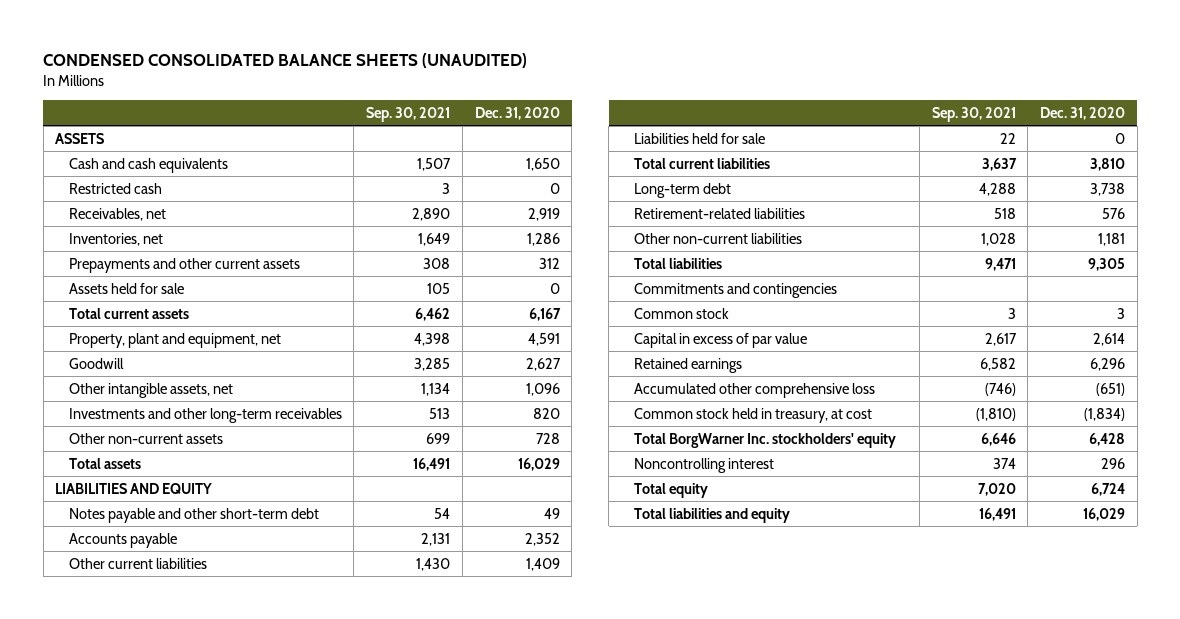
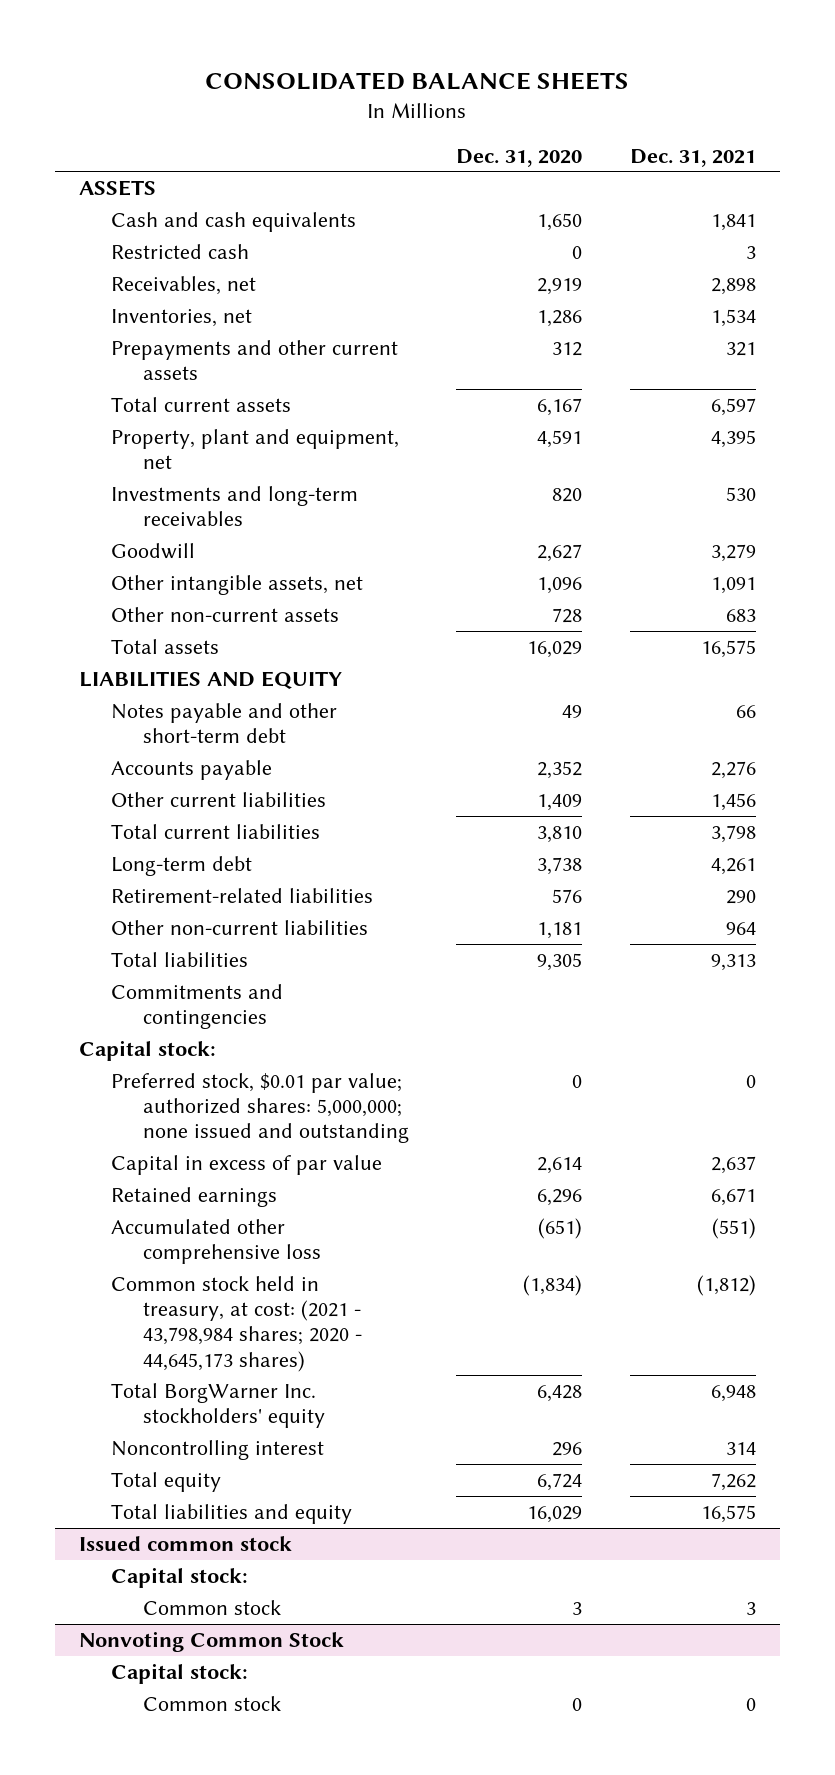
[43,52,528,68] CONDENSED CONSOLIDATED BALANCE SHEETS (UNAUDITED) -> [205,71,630,90] CONSOLIDATED BALANCE SHEETS
[366,106,451,122] Sep. 30, 2021 -> none
none -> [630,148,757,167] Dec. 31, 2021
[68,282,184,294] Assets held for sale -> none
none -> [110,485,358,527] Investments and long-term receivables
[68,407,342,423] Investments and other long-term receivables -> none
[633,132,765,144] Liabilities held for sale -> none
[633,307,729,319] Common stock -> none
none -> [78,1039,216,1061] Capital stock:
none -> [110,1072,409,1144] Preferred stock, $0.01 par value; authorized shares: 5,000,000; none issued and outstanding
[633,407,872,423] Common stock held in treasury, at cost -> [110,1275,362,1372] Common stock held in treasury, at cost: (2021 - 43,798,984 shares; 2020 - 44,645,173 shares)
none -> [78,1535,292,1551] Issued common stock
none -> [110,1566,248,1588] Capital stock:
none -> [142,1599,281,1615] Common stock
none -> [78,1630,344,1652] Nonvoting Common Stock
none -> [110,1662,248,1684] Capital stock:
none -> [142,1695,281,1711] Common stock

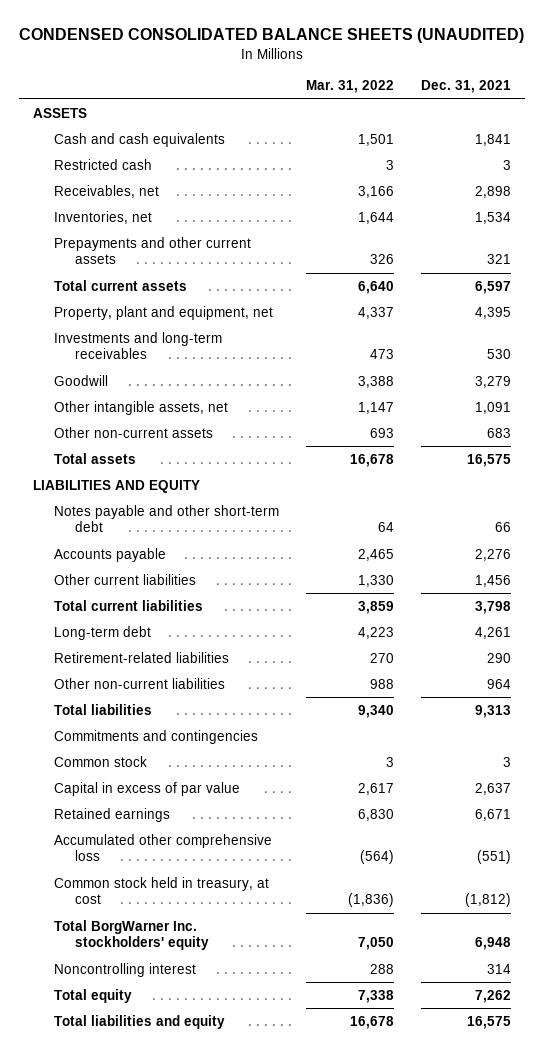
[205,71,630,90] CONSOLIDATED BALANCE SHEETS -> [18,28,524,44] CONDENSED CONSOLIDATED BALANCE SHEETS (UNAUDITED)
[456,148,583,167] Dec. 31, 2020 -> none
none -> [306,80,395,94] Mar. 31, 2022
[78,1039,216,1061] Capital stock: -> none
[110,1072,409,1144] Preferred stock, $0.01 par value; authorized shares: 5,000,000; none issued and outstanding -> none
none -> [53,755,147,767] Common stock
[110,1275,362,1372] Common stock held in treasury, at cost: (2021 - 43,798,984 shares; 2020 - 44,645,173 shares) -> [53,876,269,905] Common stock held in treasury, at cost
[78,1535,292,1551] Issued common stock -> none
[110,1566,248,1588] Capital stock: -> none
[142,1599,281,1615] Common stock -> none
[78,1630,344,1652] Nonvoting Common Stock -> none
[110,1662,248,1684] Capital stock: -> none
[142,1695,281,1711] Common stock -> none

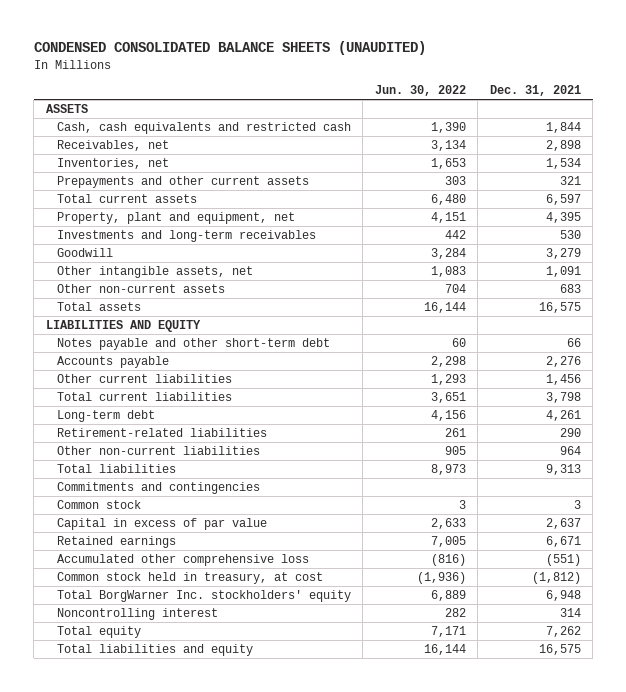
[306,80,395,94] Mar. 31, 2022 -> none
none -> [374,85,466,97] Jun. 30, 2022
[53,158,152,170] Restricted cash -> none
[53,132,225,147] Cash and cash equivalents -> [56,122,351,135] Cash, cash equivalents and restricted cash
[475,133,512,146] 1,841 -> [545,122,581,134] 1,844

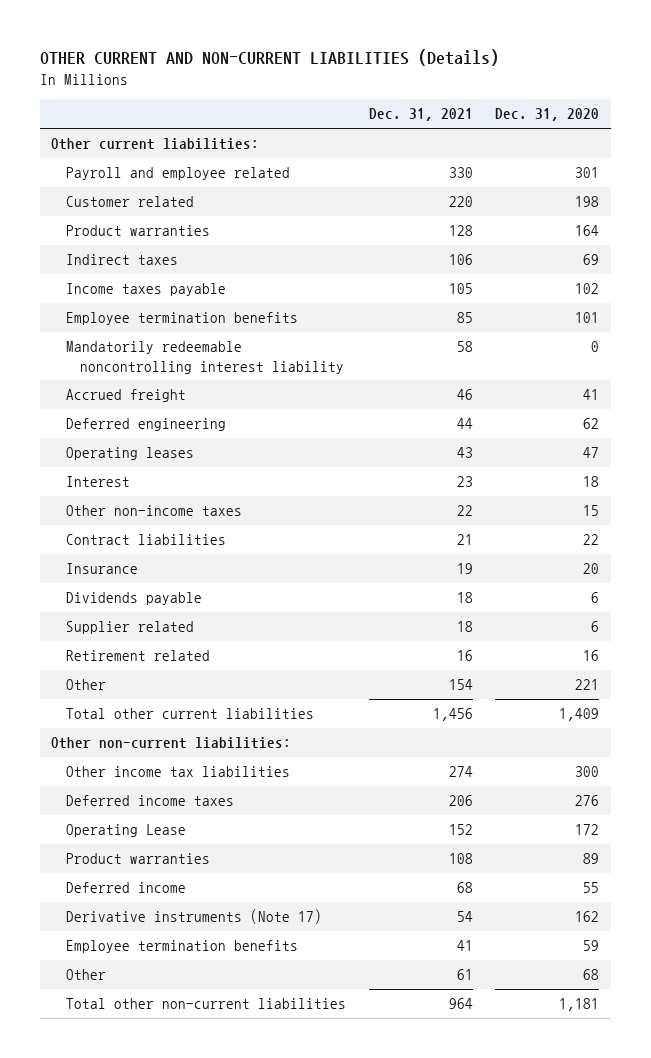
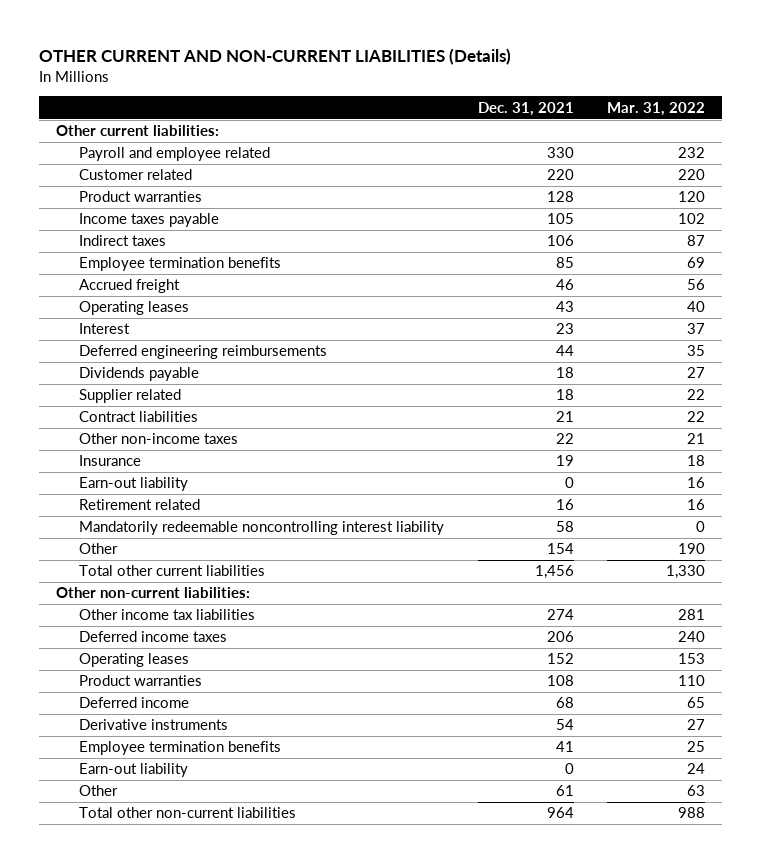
[495,108,600,122] Dec. 31, 2020 -> none
none -> [607,101,706,116] Mar. 31, 2022
[65,254,178,266] Indirect taxes -> [79,235,167,247] Indirect taxes
[65,418,226,432] Deferred engineering -> none
none -> [79,345,328,360] Deferred engineering reimbursements
[65,534,226,546] Contract liabilities -> [79,411,199,423] Contract liabilities
[65,505,242,517] Other non-income taxes -> [79,433,239,445] Other non-income taxes
[65,563,138,575] Insurance -> [79,455,142,467] Insurance
none -> [79,477,189,492] Earn-out liability
[65,341,345,374] Mandatorily redeemable noncontrolling interest liability -> [79,521,445,536] Mandatorily redeemable noncontrolling interest liability
[65,824,186,838] Operating Lease -> [79,653,190,668] Operating leases
[65,909,322,925] Derivative instruments (Note 17) -> [79,719,229,731] Derivative instruments
none -> [79,763,189,778] Earn-out liability

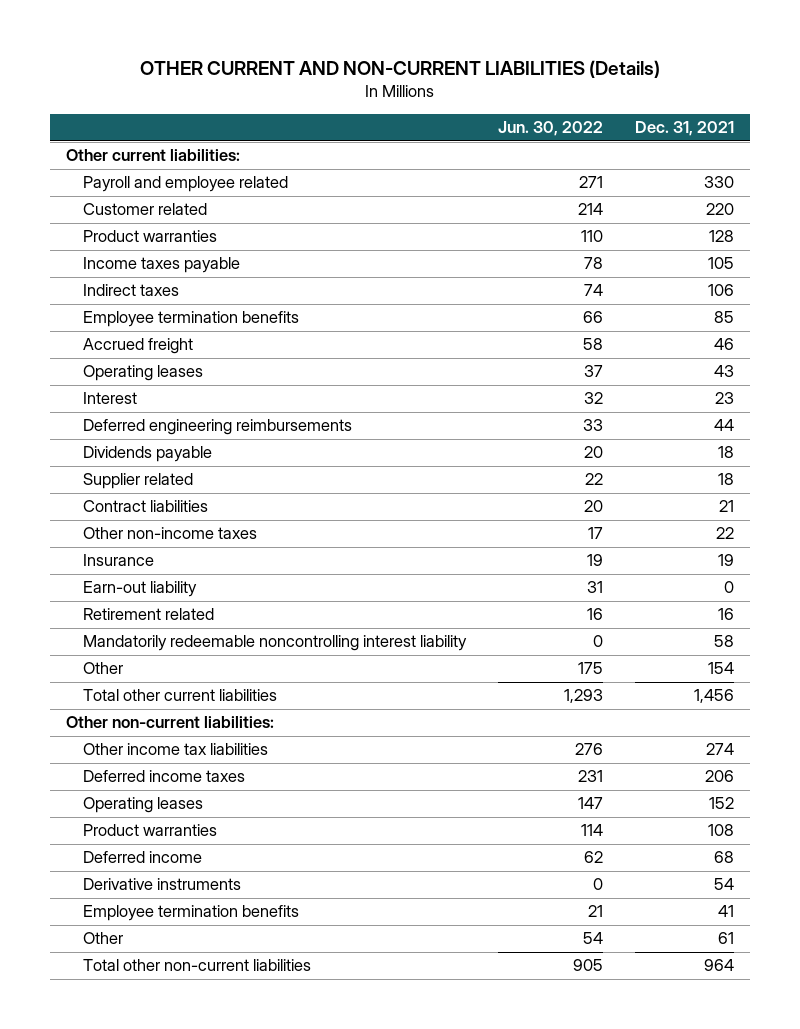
[607,101,706,116] Mar. 31, 2022 -> none
none -> [498,121,604,137] Jun. 30, 2022
[79,763,189,778] Earn-out liability -> none

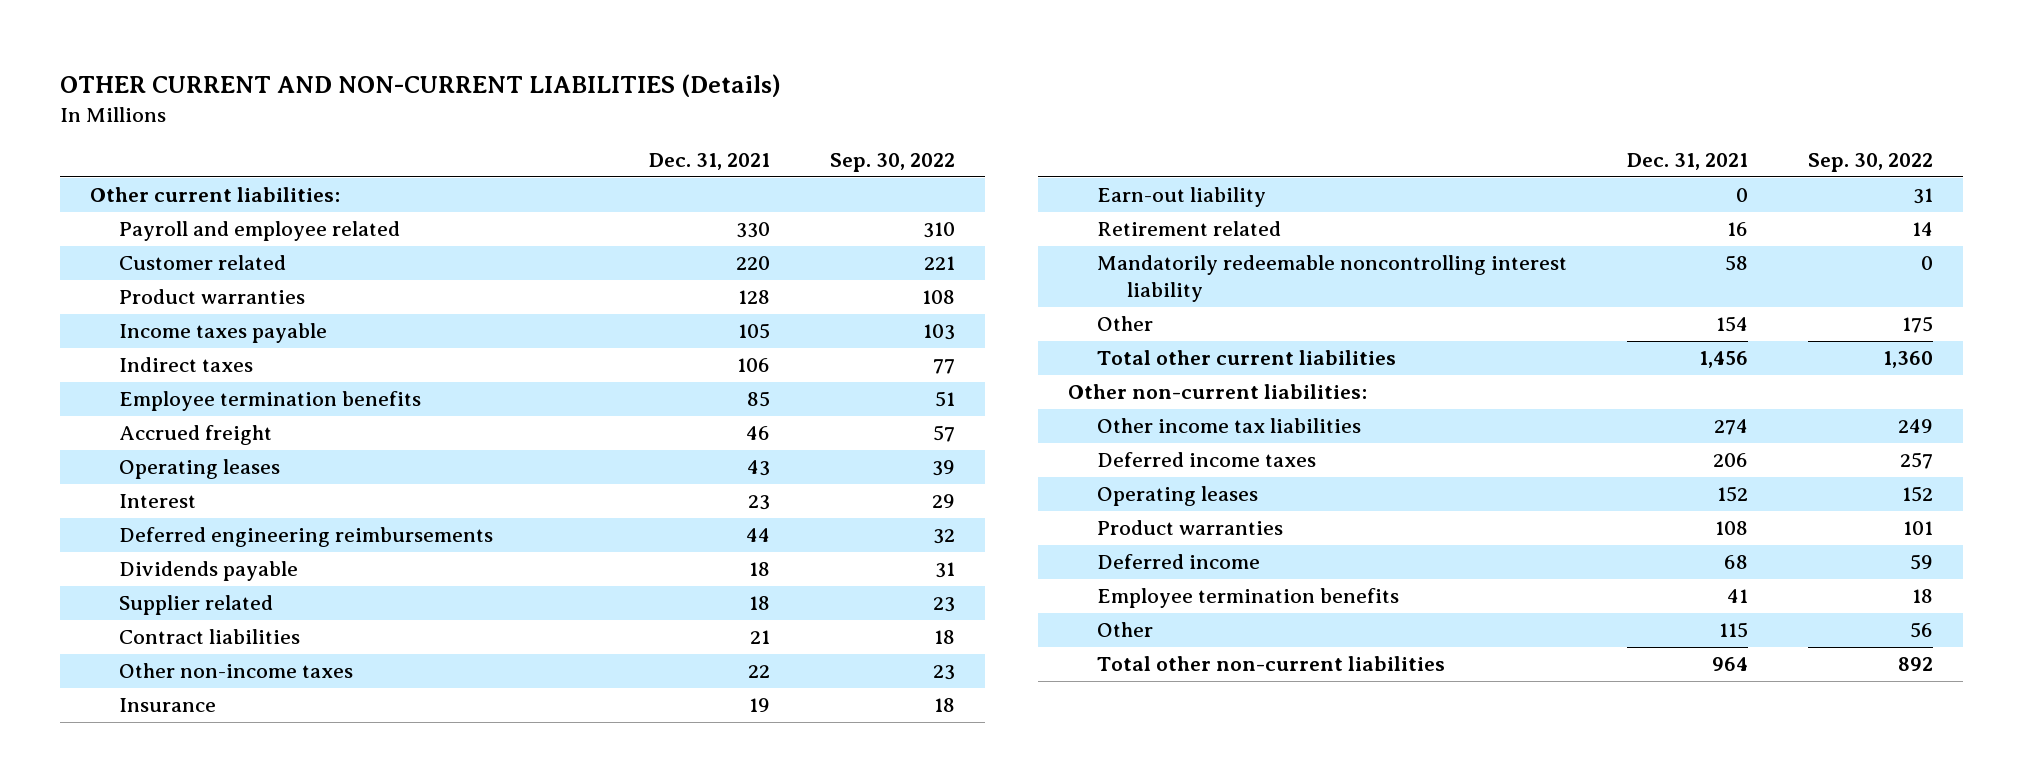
[498,121,604,137] Jun. 30, 2022 -> none
none -> [830,152,956,172] Sep. 30, 2022
[83,878,242,891] Derivative instruments -> none
[718,932,735,945] 61 -> [1719,622,1749,639] 115

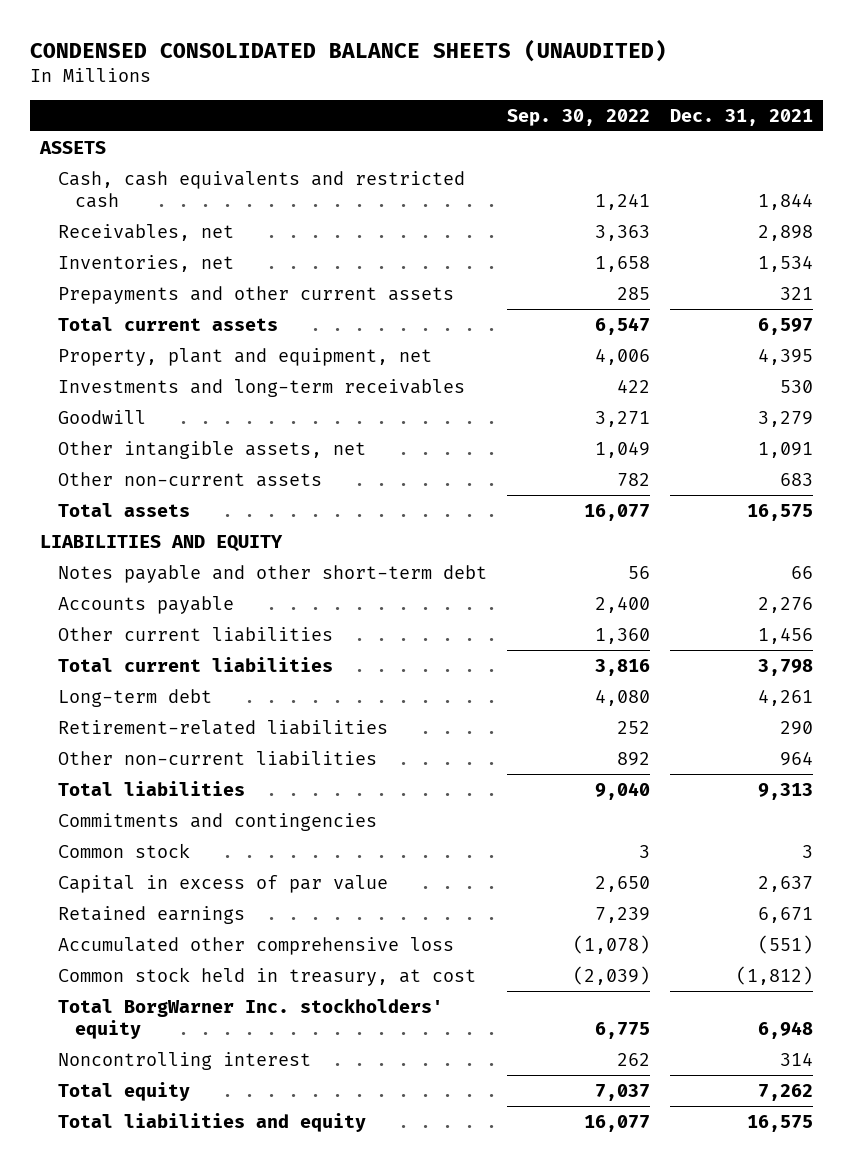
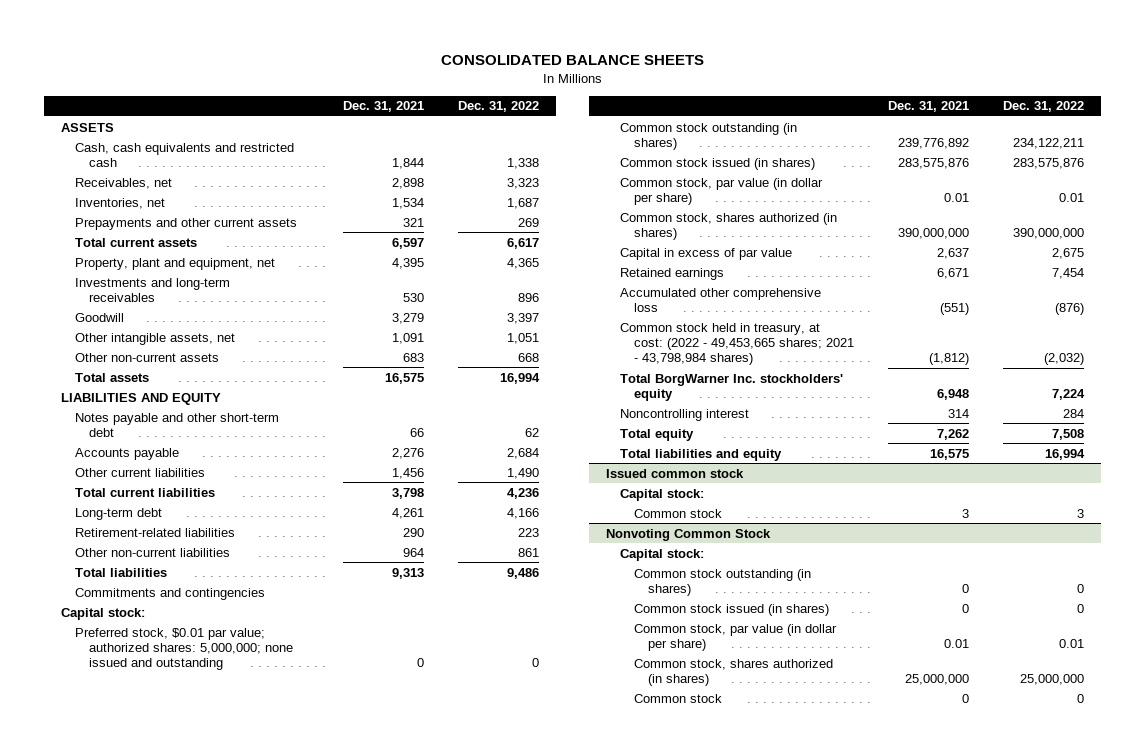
[30,39,668,63] CONDENSED CONSOLIDATED BALANCE SHEETS (UNAUDITED) -> [440,54,704,65] CONSOLIDATED BALANCE SHEETS
[506,108,650,126] Sep. 30, 2022 -> none
none -> [458,101,540,113] Dec. 31, 2022
[57,842,190,858] Common stock -> none
none -> [61,607,146,620] Capital stock:
none -> [75,627,294,671] Preferred stock, $0.01 par value; authorized shares: 5,000,000; none issued and outstanding
none -> [620,122,798,150] Common stock outstanding (in shares)
none -> [620,157,816,170] Common stock issued (in shares)
none -> [620,177,824,205] Common stock, par value (in dollar per share)
none -> [620,212,838,240] Common stock, shares authorized (in shares)
[57,966,476,986] Common stock held in treasury, at cost -> [620,322,855,366] Common stock held in treasury, at cost: (2022 - 49,453,665 shares; 2021 - 43,798,984 shares)
none -> [606,468,745,478] Issued common stock
none -> [620,488,705,501] Capital stock:
none -> [634,508,723,518] Common stock
none -> [606,528,772,541] Nonvoting Common Stock
none -> [620,548,705,561] Capital stock:
none -> [634,568,812,596] Common stock outstanding (in shares)
none -> [634,603,830,616] Common stock issued (in shares)
none -> [634,623,838,651] Common stock, par value (in dollar per share)
none -> [634,658,834,686] Common stock, shares authorized (in shares)
none -> [634,693,723,703] Common stock

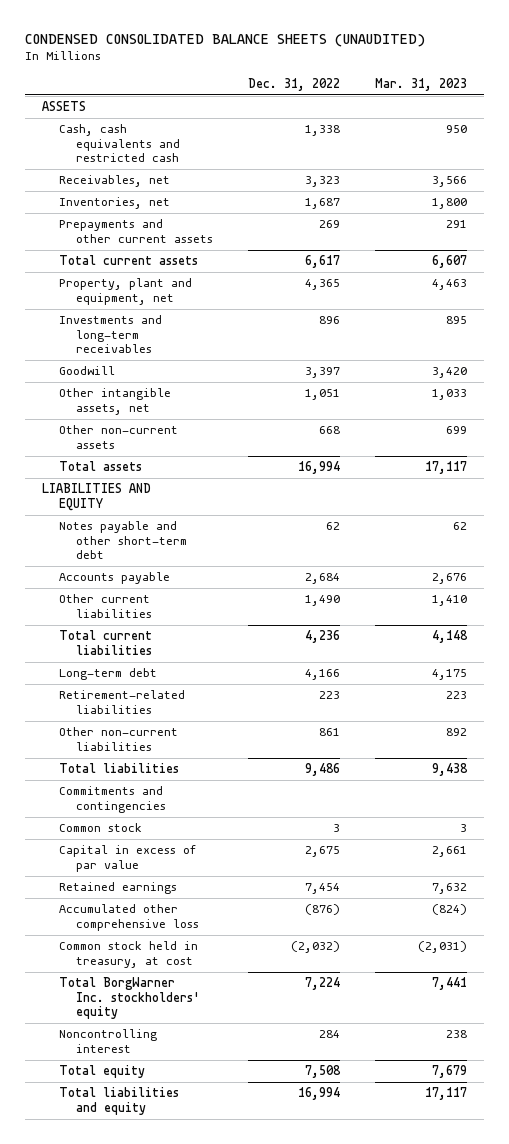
[440,54,704,65] CONSOLIDATED BALANCE SHEETS -> [24,33,425,47] CONDENSED CONSOLIDATED BALANCE SHEETS (UNAUDITED)
[343,101,425,113] Dec. 31, 2021 -> none
none -> [374,77,467,91] Mar. 31, 2023
[61,607,146,620] Capital stock: -> none
[75,627,294,671] Preferred stock, $0.01 par value; authorized shares: 5,000,000; none issued and outstanding -> none
[620,122,798,150] Common stock outstanding (in shares) -> none
[620,157,816,170] Common stock issued (in shares) -> none
[620,177,824,205] Common stock, par value (in dollar per share) -> none
[620,212,838,240] Common stock, shares authorized (in shares) -> none
none -> [59,823,143,833] Common stock
[620,322,855,366] Common stock held in treasury, at cost: (2022 - 49,453,665 shares; 2021 - 43,798,984 shares) -> [59,941,199,968] Common stock held in treasury, at cost
[606,468,745,478] Issued common stock -> none
[620,488,705,501] Capital stock: -> none
[634,508,723,518] Common stock -> none
[606,528,772,541] Nonvoting Common Stock -> none
[620,548,705,561] Capital stock: -> none
[634,568,812,596] Common stock outstanding (in shares) -> none
[634,603,830,616] Common stock issued (in shares) -> none
[634,623,838,651] Common stock, par value (in dollar per share) -> none
[634,658,834,686] Common stock, shares authorized (in shares) -> none
[634,693,723,703] Common stock -> none

